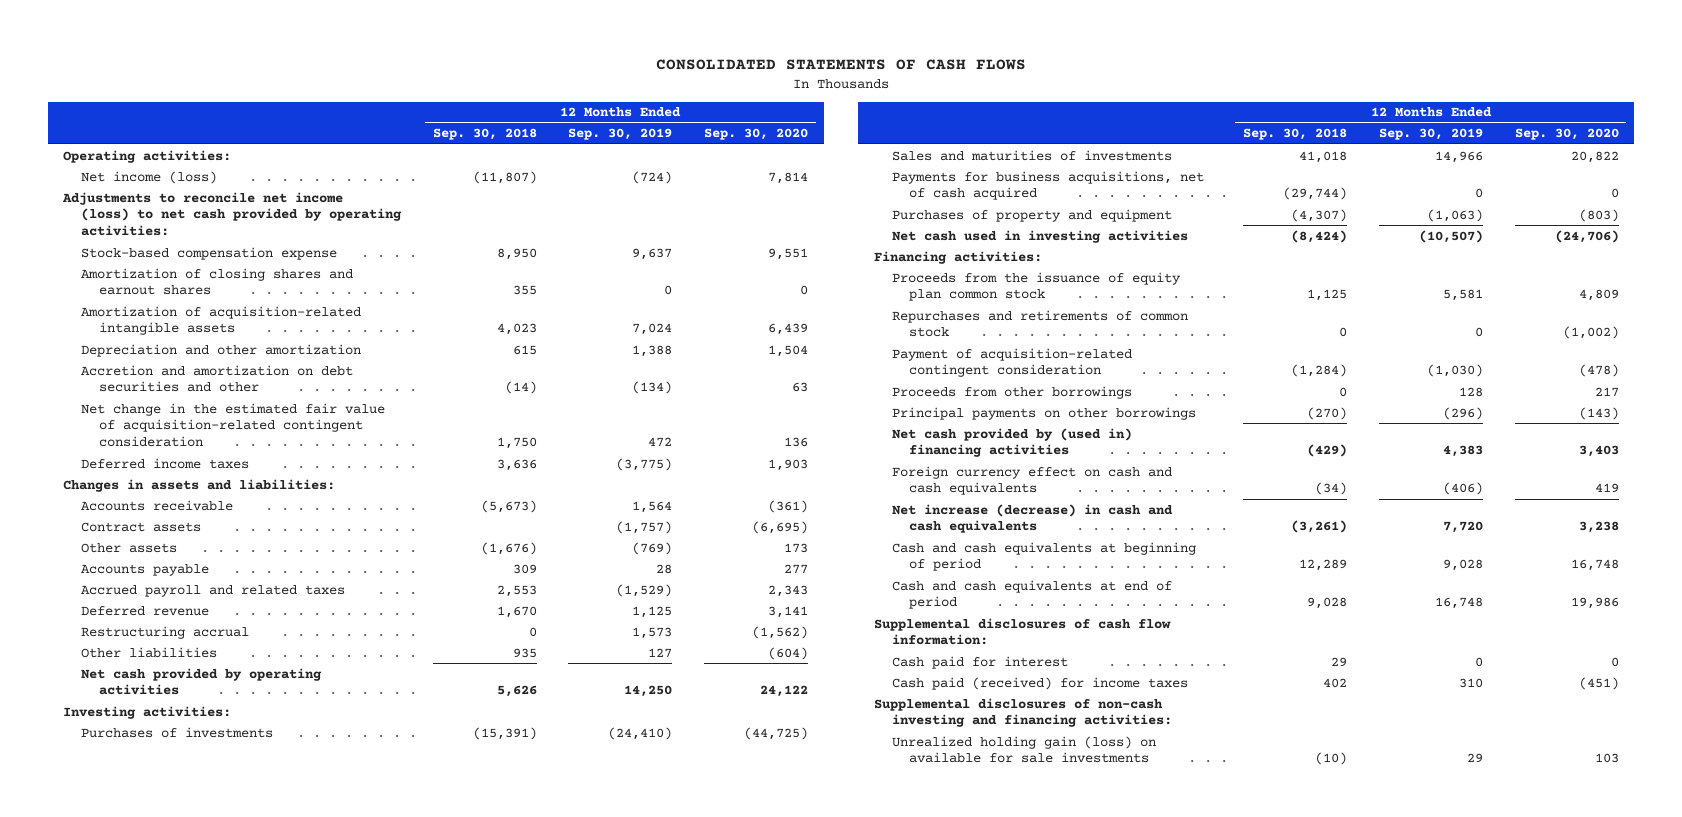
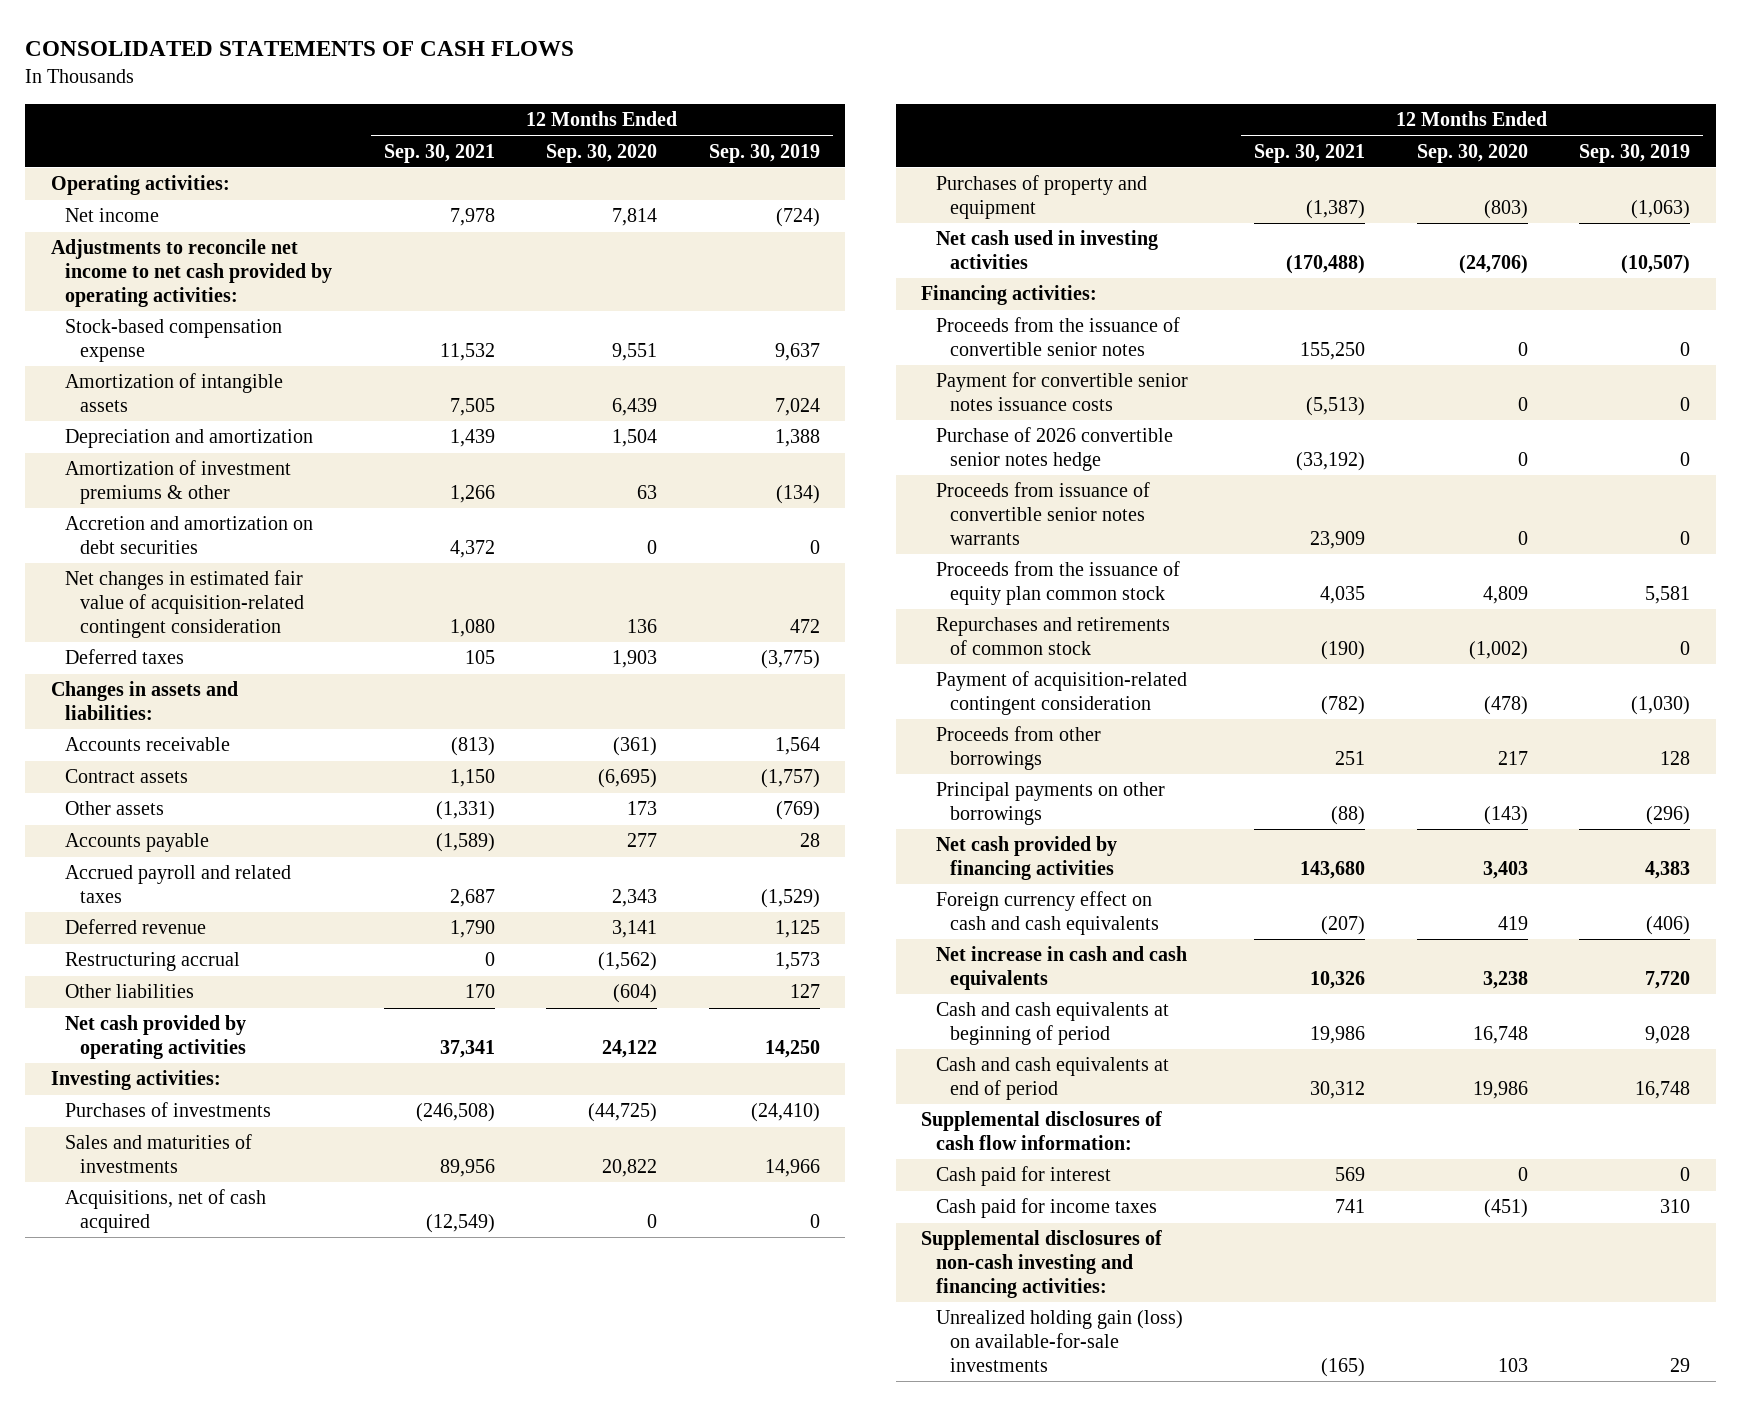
[432,128,537,141] Sep. 30, 2018 -> none
none -> [383,143,495,163] Sep. 30, 2021
[81,170,218,184] Net income (loss) -> [65,208,160,223] Net income
[62,191,403,237] Adjustments to reconcile net income (loss) to net cash provided by operating activities: -> [50,239,333,307] Adjustments to reconcile net income to net cash provided by operating activities:
[81,267,354,296] Amortization of closing shares and earnout shares -> none
[81,305,362,336] Amortization of acquisition-related intangible assets -> [65,373,284,412] Amortization of intangible assets
[81,343,362,357] Depreciation and other amortization -> [65,429,314,449] Depreciation and amortization
[81,364,354,393] Accretion and amortization on debt securities and other -> [65,460,292,504] Amortization of investment premiums & other
none -> [65,516,314,554] Accretion and amortization on debt securities
[81,402,386,448] Net change in the estimated fair value of acquisition-related contingent consideration -> [65,570,304,638] Net changes in estimated fair value of acquisition-related contingent consideration
[81,457,250,469] Deferred income taxes -> [65,649,185,665] Deferred taxes
[891,170,1204,201] Payments for business acquisitions, net of cash acquired -> [65,1189,267,1233] Acquisitions, net of cash acquired
none -> [935,317,1180,356] Proceeds from the issuance of convertible senior notes
none -> [935,372,1188,411] Payment for convertible senior notes issuance costs
none -> [935,427,1173,471] Purchase of 2026 convertible senior notes hedge
none -> [935,482,1150,545] Proceeds from issuance of convertible senior notes warrants
[891,427,1132,458] Net cash provided by (used in) financing activities -> [935,836,1117,880] Net cash provided by financing activities
[891,503,1173,534] Net increase (decrease) in cash and cash equivalents -> [935,946,1187,990] Net increase in cash and cash equivalents
[891,676,1188,690] Cash paid (received) for income taxes -> [935,1198,1157,1219] Cash paid for income taxes
[891,735,1156,764] Unrealized holding gain (loss) on available for sale investments -> [935,1310,1183,1372] Unrealized holding gain (loss) on available-for-sale investments

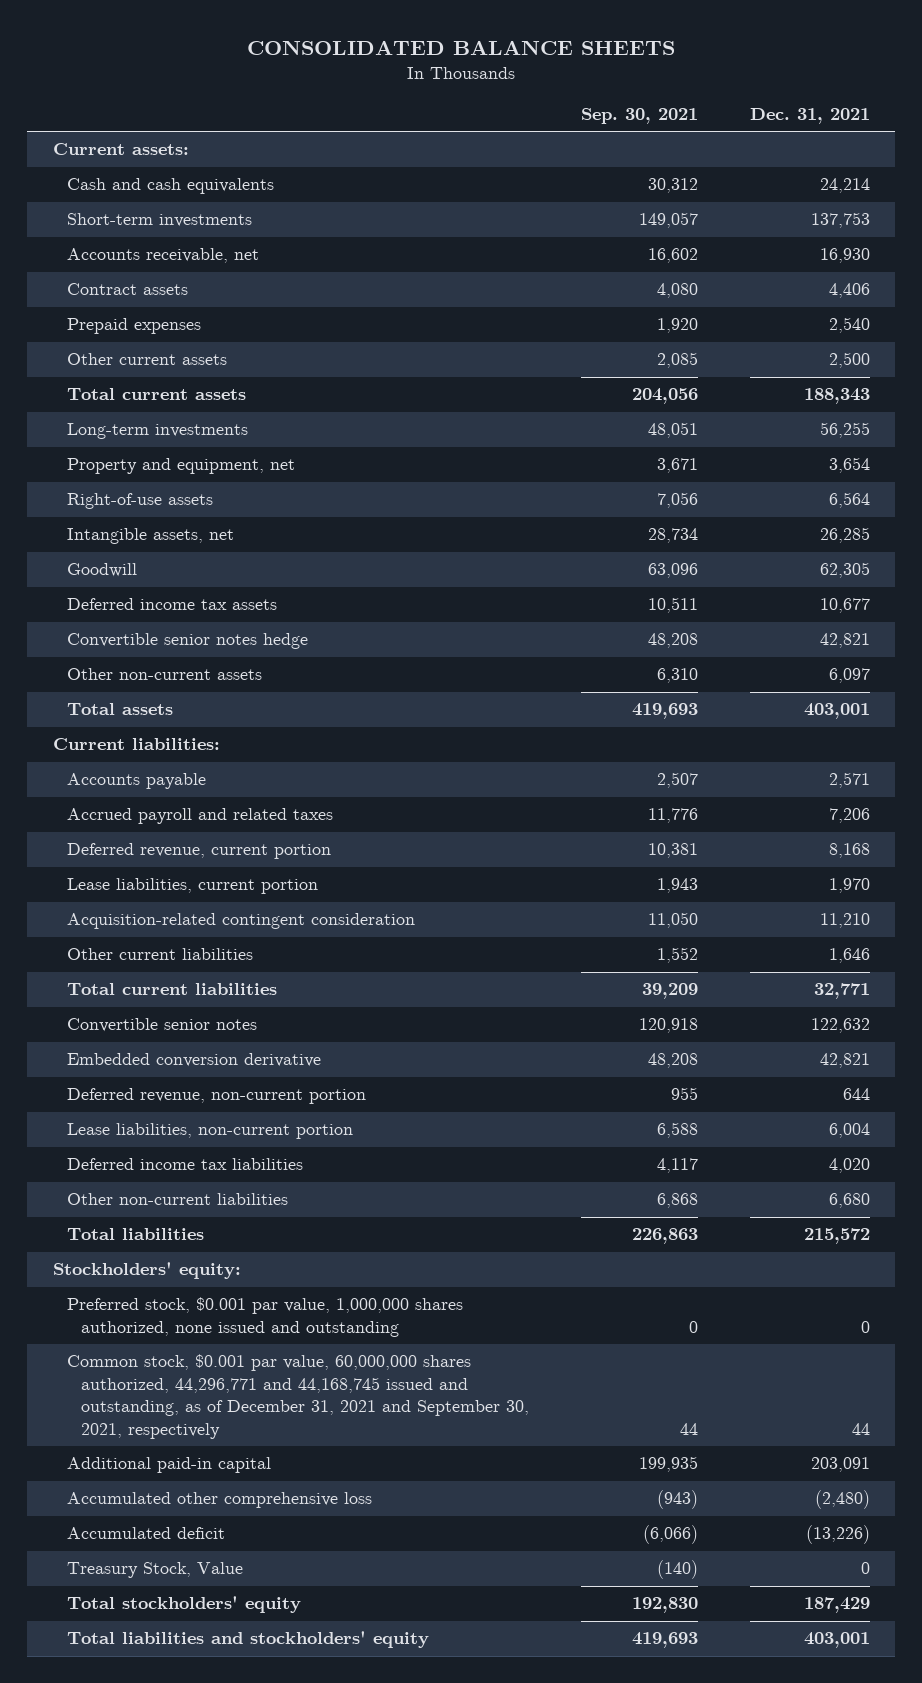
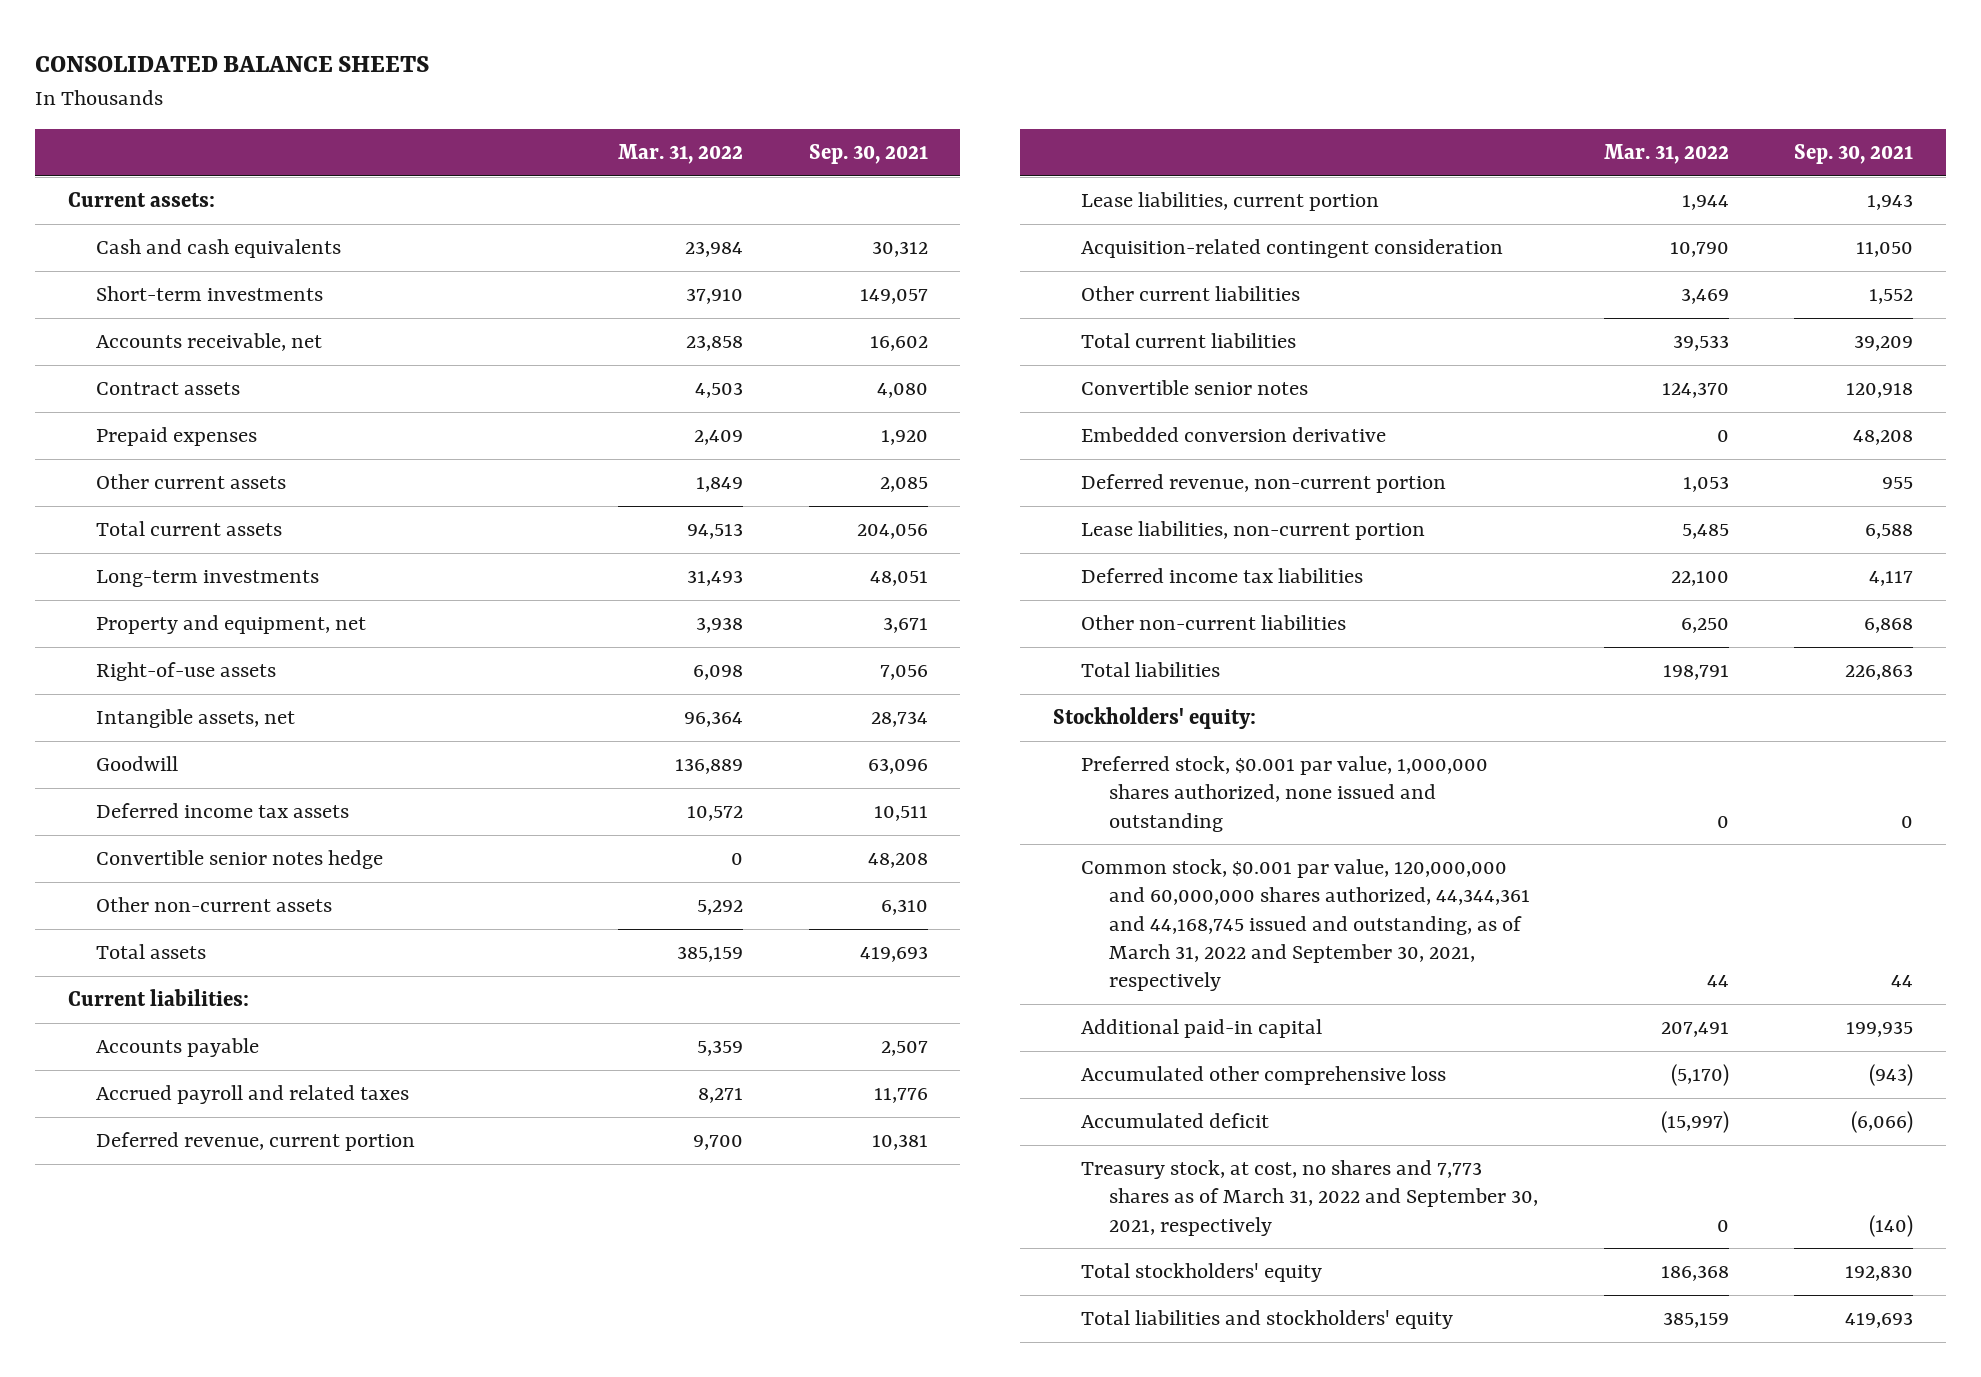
[749,108,870,125] Dec. 31, 2021 -> none
none -> [618,143,744,164] Mar. 31, 2022
[66,1354,529,1439] Common stock, $0.001 par value, 60,000,000 shares authorized, 44,296,771 and 44,168,745 issued and outstanding, as of December 31, 2021 and September 30, 2021, respectively -> [1081,859,1531,992] Common stock, $0.001 par value, 120,000,000 and 60,000,000 shares authorized, 44,344,361 and 44,168,745 issued and outstanding, as of March 31, 2022 and September 30, 2021, respectively
[66,1562,243,1579] Treasury Stock, Value -> [1081,1160,1539,1236] Treasury stock, at cost, no shares and 7,773 shares as of March 31, 2022 and September 30, 2021, respectively

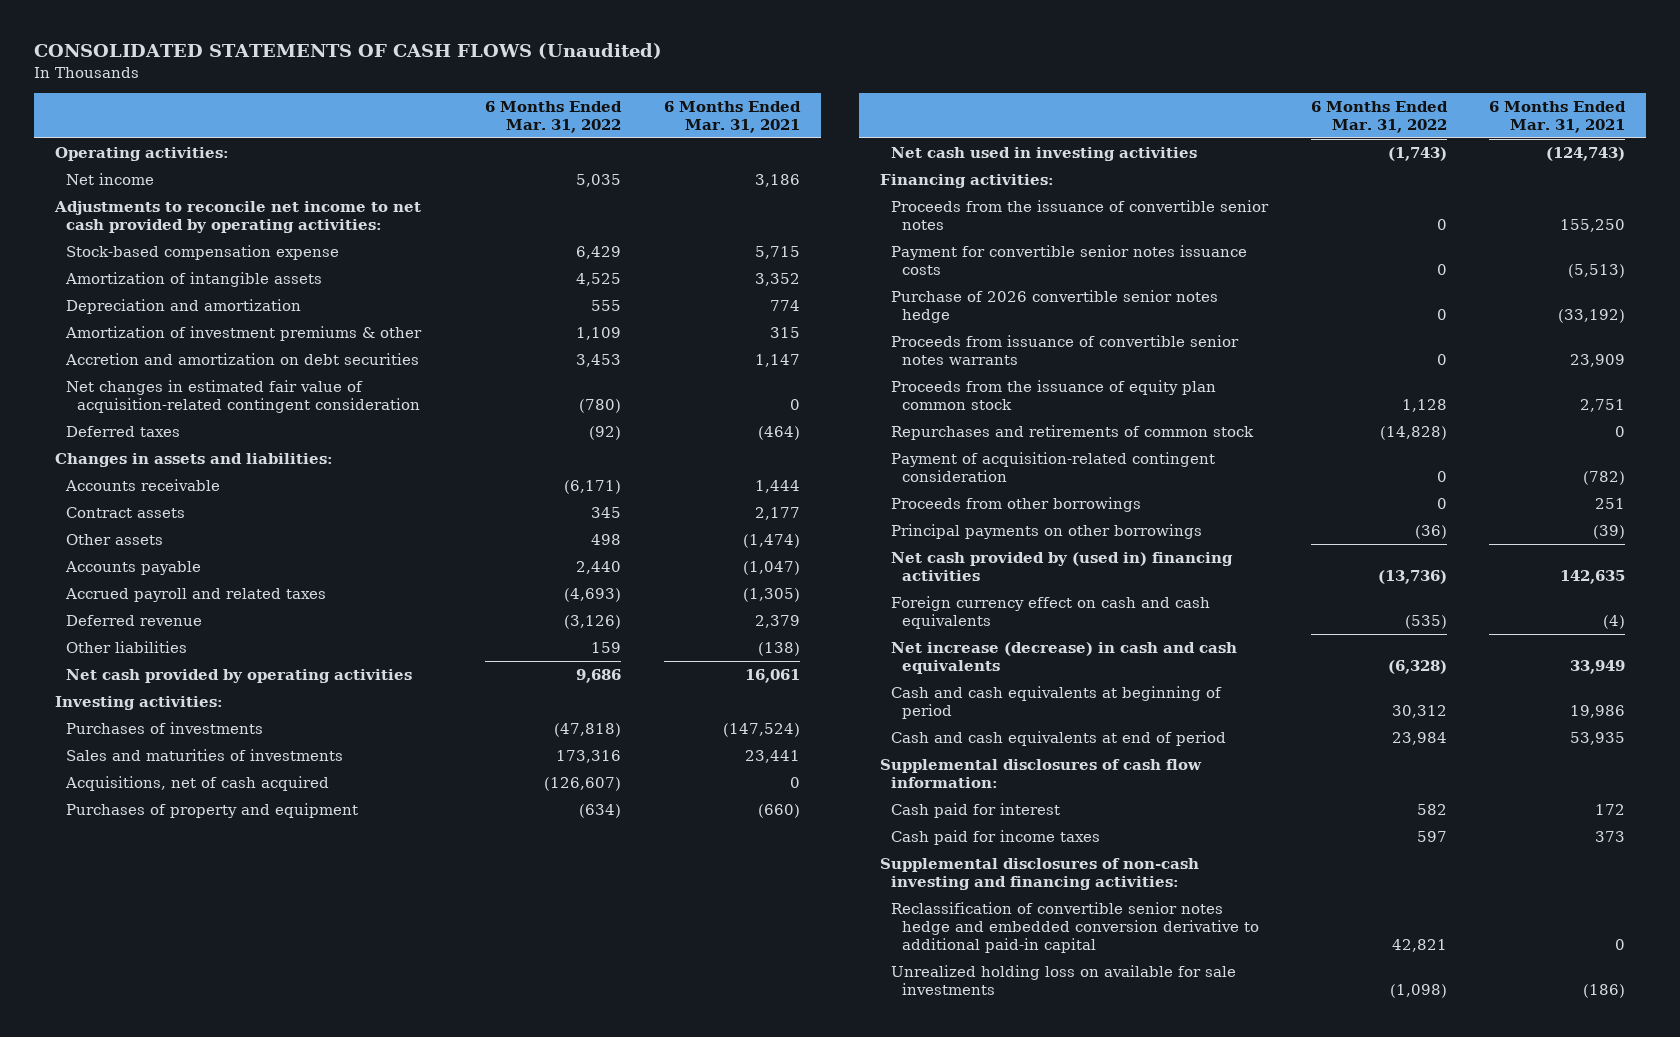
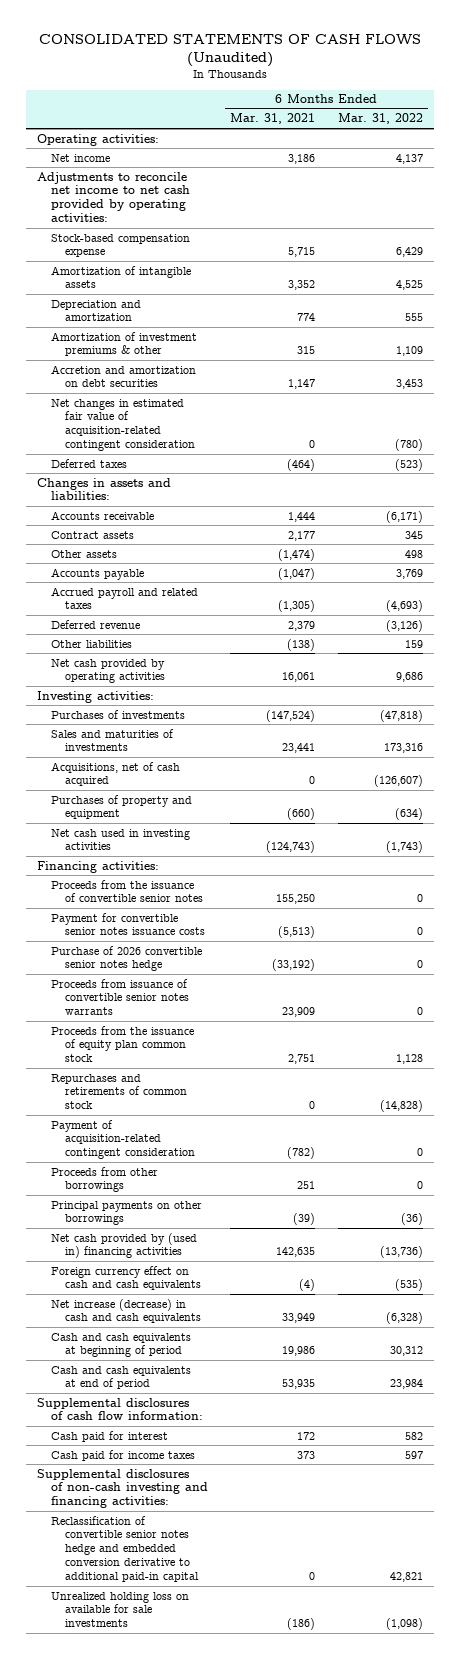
[576,174,622,188] 5,035 -> [395,153,423,164] 4,137
[589,426,622,441] (92) -> [394,458,423,471] (523)
[576,561,622,575] 2,440 -> [395,568,423,579] 3,769

